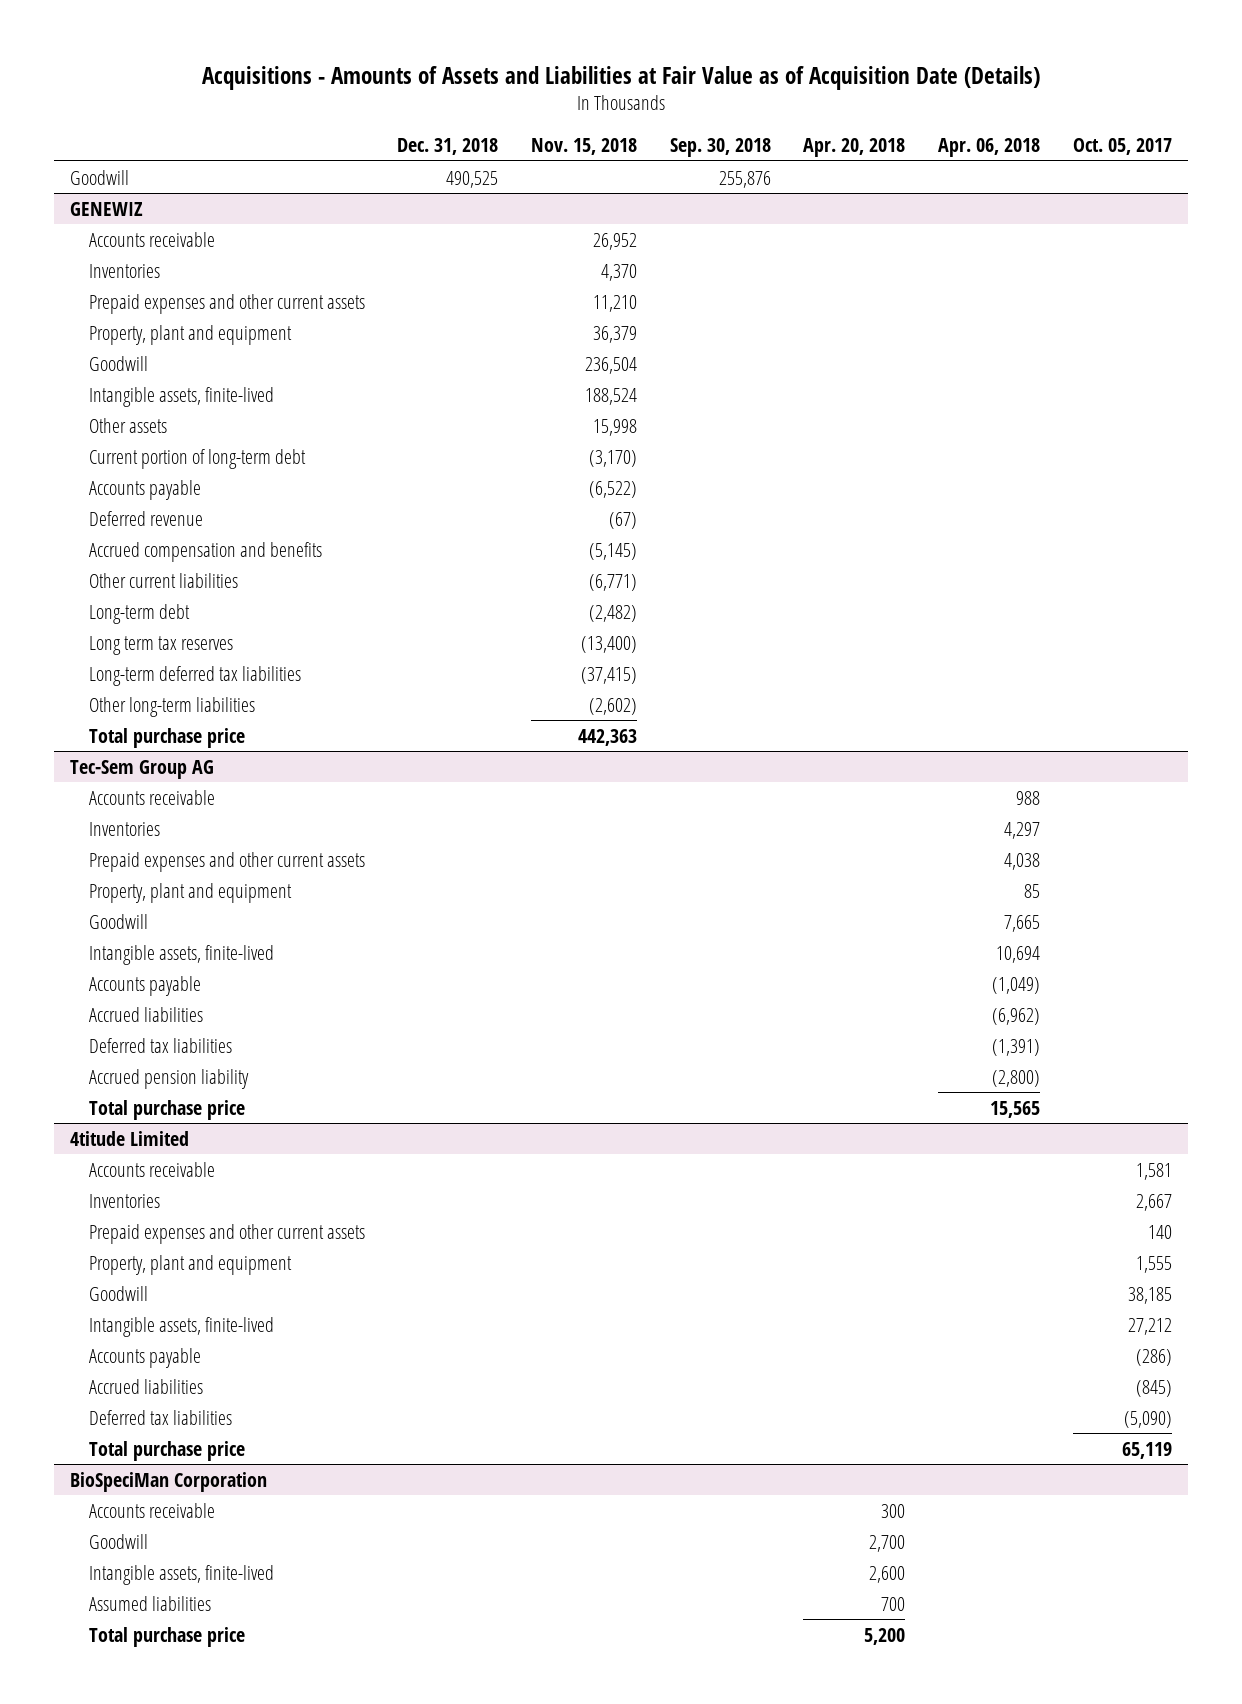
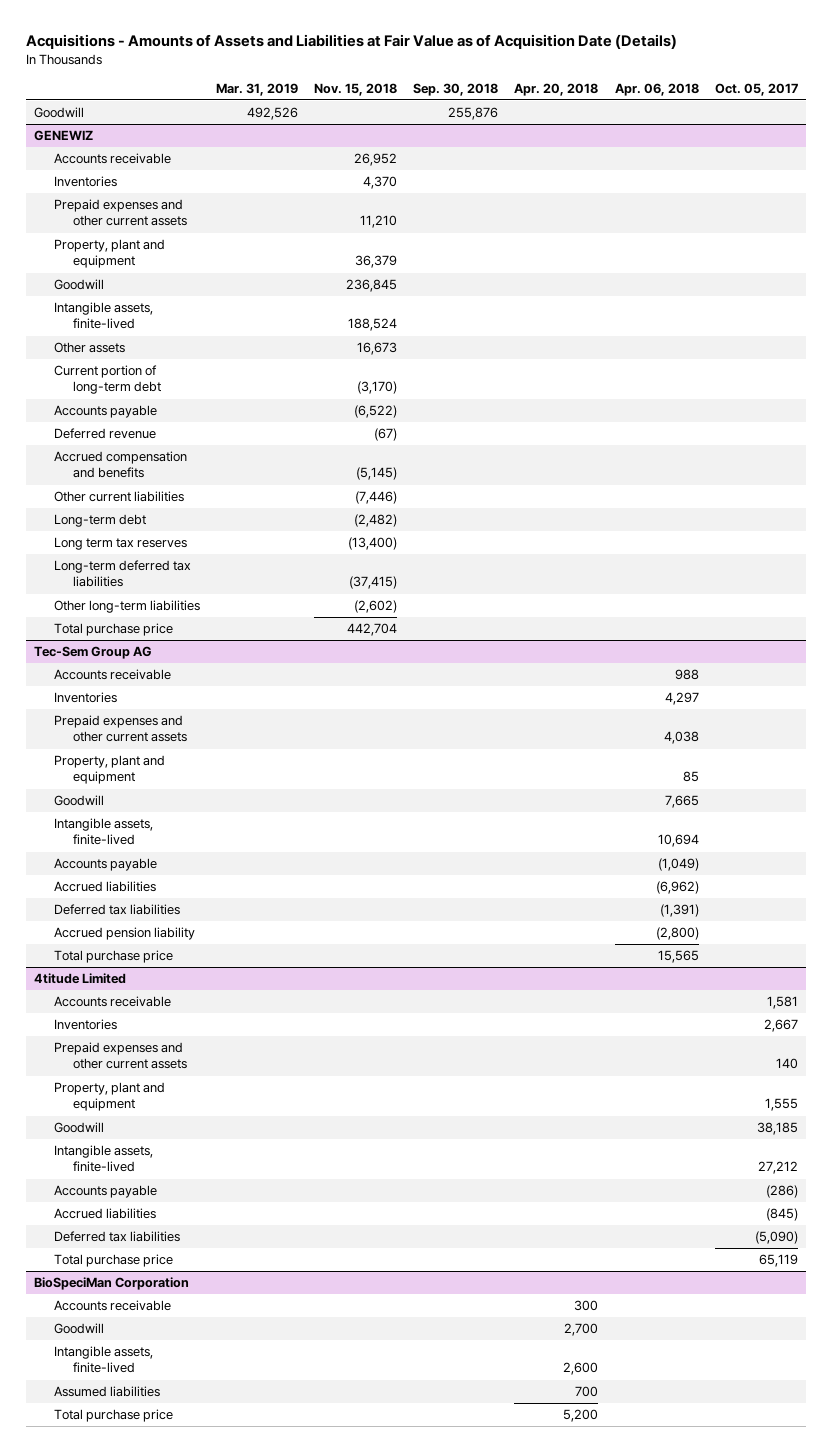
[397,138,499,156] Dec. 31, 2018 -> none
none -> [215,82,298,96] Mar. 31, 2019
[584,356,637,374] 236,504 -> [346,279,398,293] 236,845
[592,418,637,436] 15,998 -> [357,342,398,356] 16,673
[588,573,637,591] (6,771) -> [355,491,398,505] (7,446)
[577,728,637,746] 442,363 -> [347,623,398,637] 442,704

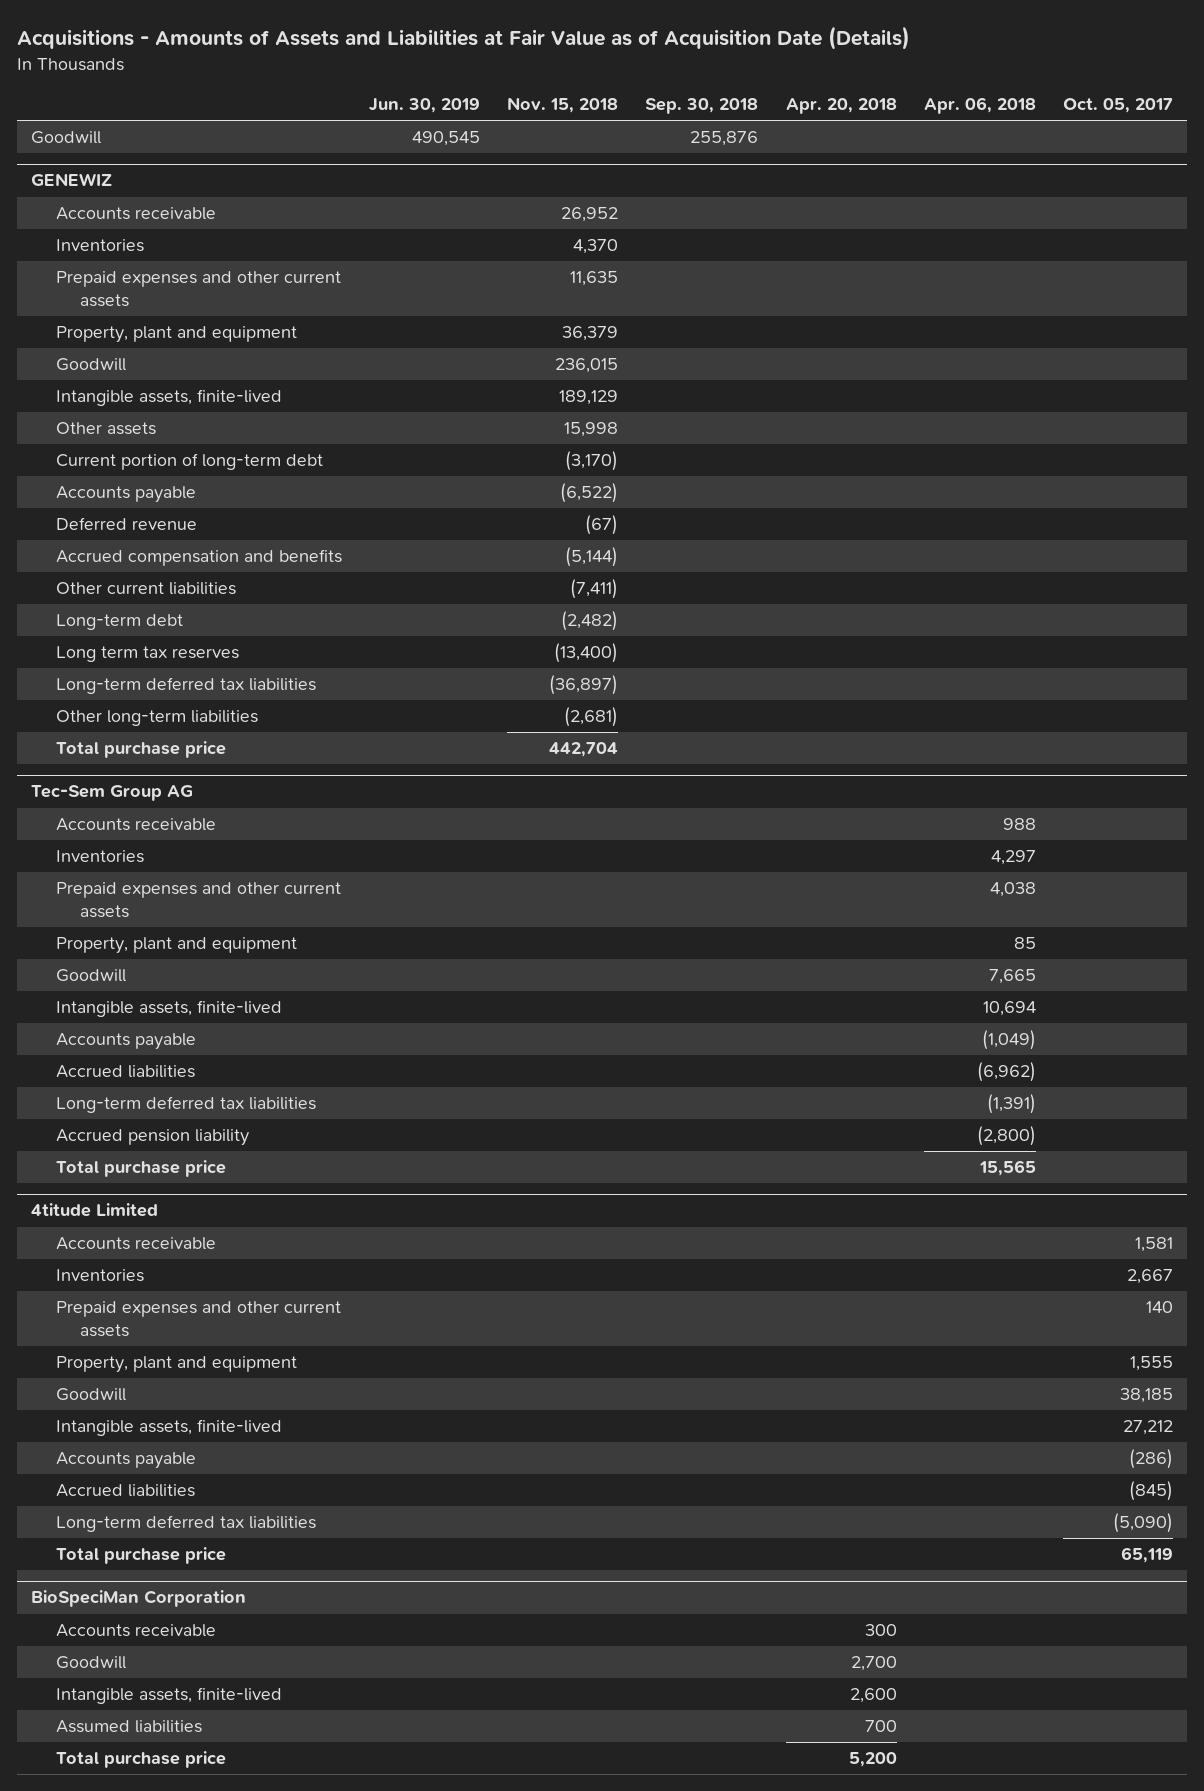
[215,82,298,96] Mar. 31, 2019 -> none
none -> [368,98,480,114] Jun. 30, 2019
[360,215,398,229] 11,210 -> [570,271,619,287] 11,635
[346,279,398,293] 236,845 -> [555,358,619,374] 236,015
[348,318,398,332] 188,524 -> [559,390,619,406] 189,129
[357,342,398,356] 16,673 -> [564,422,619,438] 15,998
[356,467,398,481] (5,145) -> [565,547,619,568] (5,144)
[355,491,398,505] (7,446) -> [570,579,619,600] (7,411)
[349,576,398,590] (37,415) -> [549,675,619,696] (36,897)
[354,600,398,614] (2,602) -> [564,707,619,728] (2,681)
[53,904,180,916] Deferred tax liabilities -> [55,1096,316,1114] Long-term deferred tax liabilities
[53,1231,180,1243] Deferred tax liabilities -> [55,1515,316,1533] Long-term deferred tax liabilities

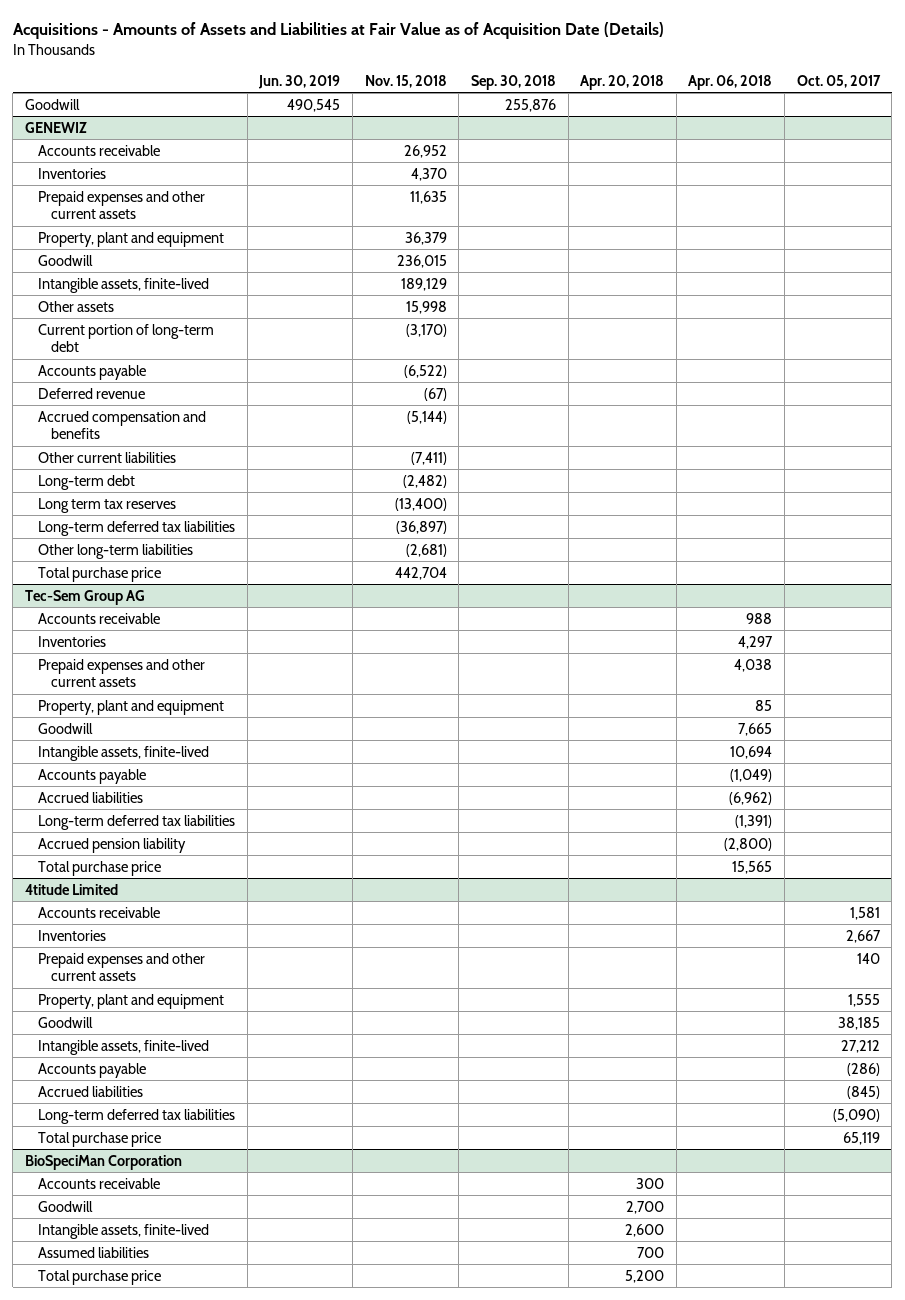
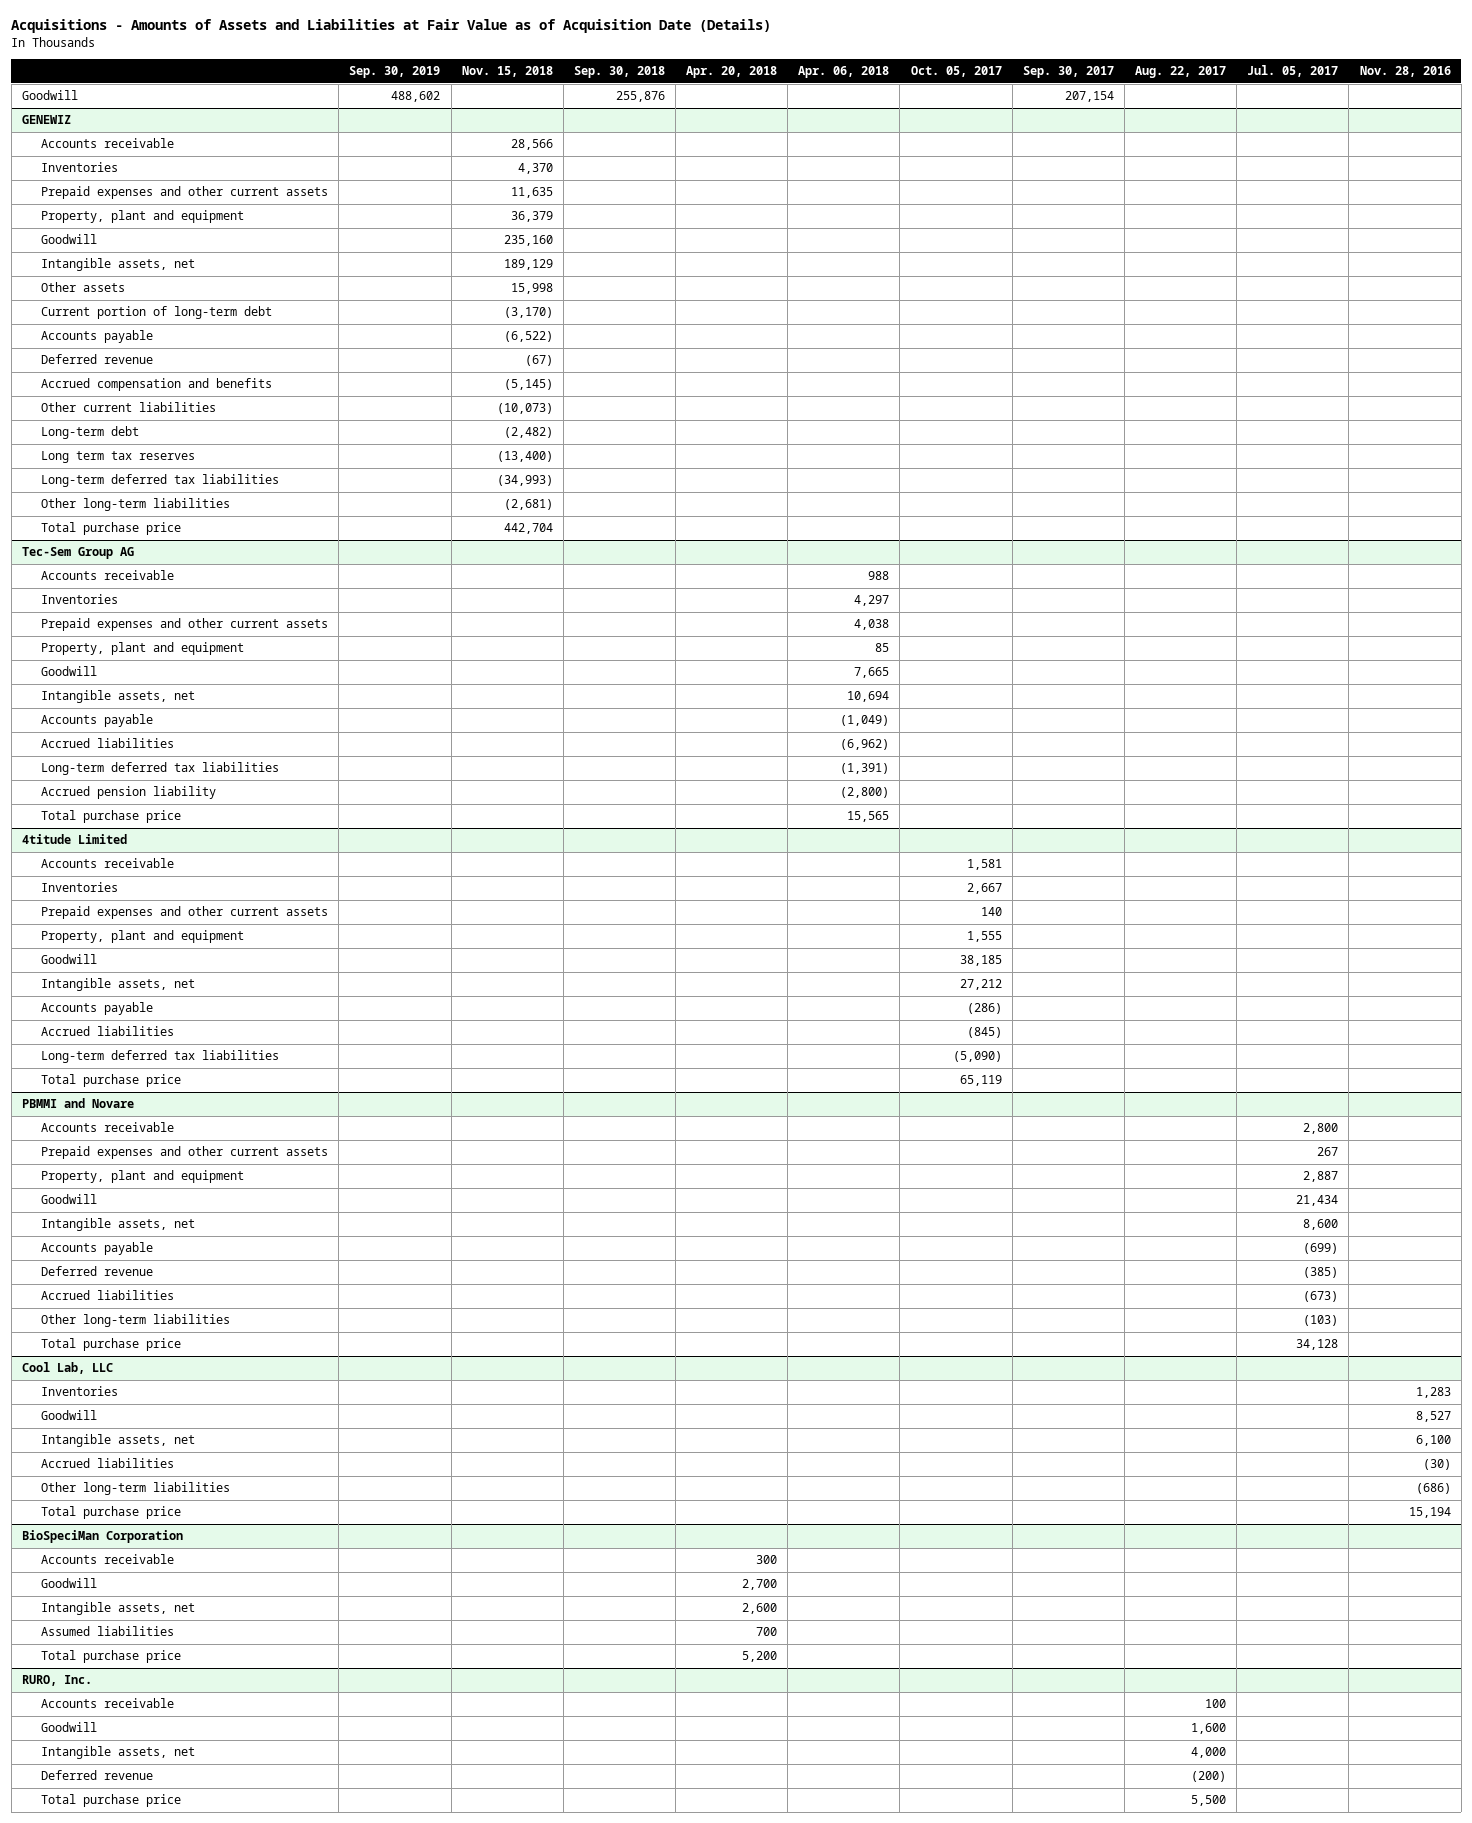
[258,74,341,89] Jun. 30, 2019 -> none
none -> [349,66,441,79] Sep. 30, 2019
none -> [1022,66,1114,79] Sep. 30, 2017
none -> [1135,66,1227,79] Aug. 22, 2017
none -> [1247,65,1339,78] Jul. 05, 2017
none -> [1359,66,1451,78] Nov. 28, 2016
[403,144,447,158] 26,952 -> [510,139,553,151] 28,566
[396,254,447,268] 236,015 -> [503,235,553,247] 235,160
[38,277,210,293] Intangible assets, finite-lived -> [41,258,196,272] Intangible assets, net
[406,410,447,424] (5,144) -> [503,379,553,391] (5,145)
[410,451,447,465] (7,411) -> [496,403,553,415] (10,073)
[395,520,447,534] (36,897) -> [496,475,553,487] (34,993)
[38,745,210,761] Intangible assets, finite-lived -> [41,690,196,704] Intangible assets, net
[38,1039,210,1055] Intangible assets, finite-lived -> [41,978,196,992] Intangible assets, net
none -> [21,1098,134,1109] PBMMI and Novare
none -> [41,1122,175,1133] Accounts receivable
none -> [41,1146,329,1160] Prepaid expenses and other current assets
none -> [41,1170,245,1184] Property, plant and equipment
none -> [41,1194,98,1205] Goodwill
none -> [41,1218,196,1232] Intangible assets, net
none -> [41,1242,154,1256] Accounts payable
none -> [41,1266,154,1277] Deferred revenue
none -> [41,1290,175,1301] Accrued liabilities
none -> [41,1314,231,1328] Other long-term liabilities
none -> [41,1338,182,1352] Total purchase price
none -> [21,1362,113,1375] Cool Lab, LLC
none -> [41,1386,119,1397] Inventories
none -> [41,1410,98,1421] Goodwill
none -> [41,1434,196,1448] Intangible assets, net
none -> [41,1458,175,1469] Accrued liabilities
none -> [41,1482,231,1496] Other long-term liabilities
none -> [41,1506,182,1520] Total purchase price
[38,1223,210,1239] Intangible assets, finite-lived -> [41,1602,196,1616] Intangible assets, net
none -> [21,1675,92,1687] RURO, Inc.
none -> [41,1698,175,1709] Accounts receivable
none -> [41,1722,98,1733] Goodwill
none -> [41,1746,196,1760] Intangible assets, net
none -> [41,1770,154,1781] Deferred revenue
none -> [41,1794,182,1808] Total purchase price

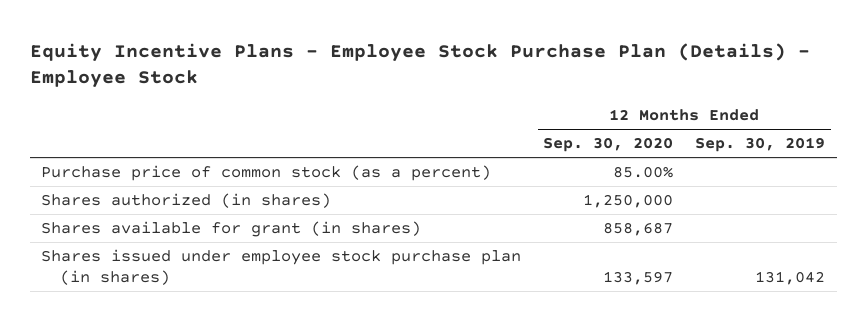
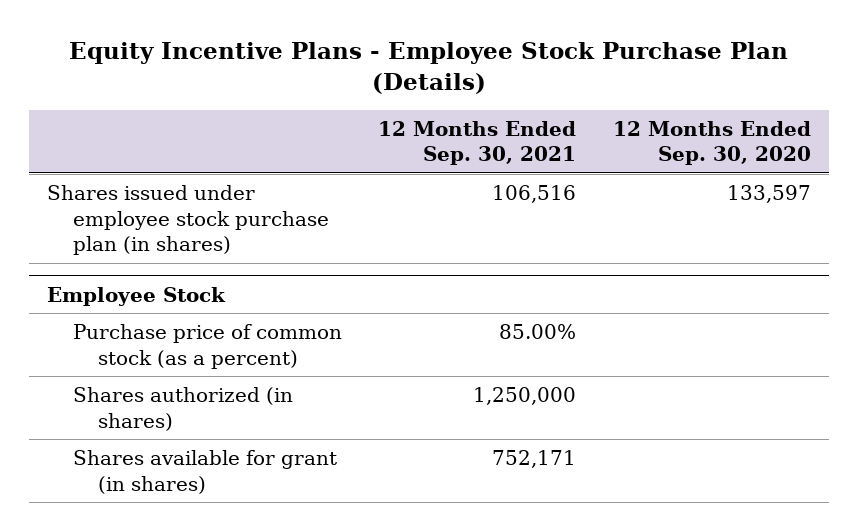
[30,42,811,89] Equity Incentive Plans - Employee Stock Purchase Plan (Details) - Employee Stock -> [68,42,788,94] Equity Incentive Plans - Employee Stock Purchase Plan (Details)
[695,137,826,153] Sep. 30, 2019 -> none
none -> [378,120,577,166] 12 Months Ended Sep. 30, 2021
[41,165,492,182] Purchase price of common stock (as a percent) -> none
[41,193,332,209] Shares authorized (in shares) -> none
[41,221,422,238] Shares available for grant (in shares) -> none
none -> [47,286,227,306] Employee Stock
none -> [72,324,342,369] Purchase price of common stock (as a percent)
none -> [72,387,293,431] Shares authorized (in shares)
none -> [72,450,337,494] Shares available for grant (in shares)

